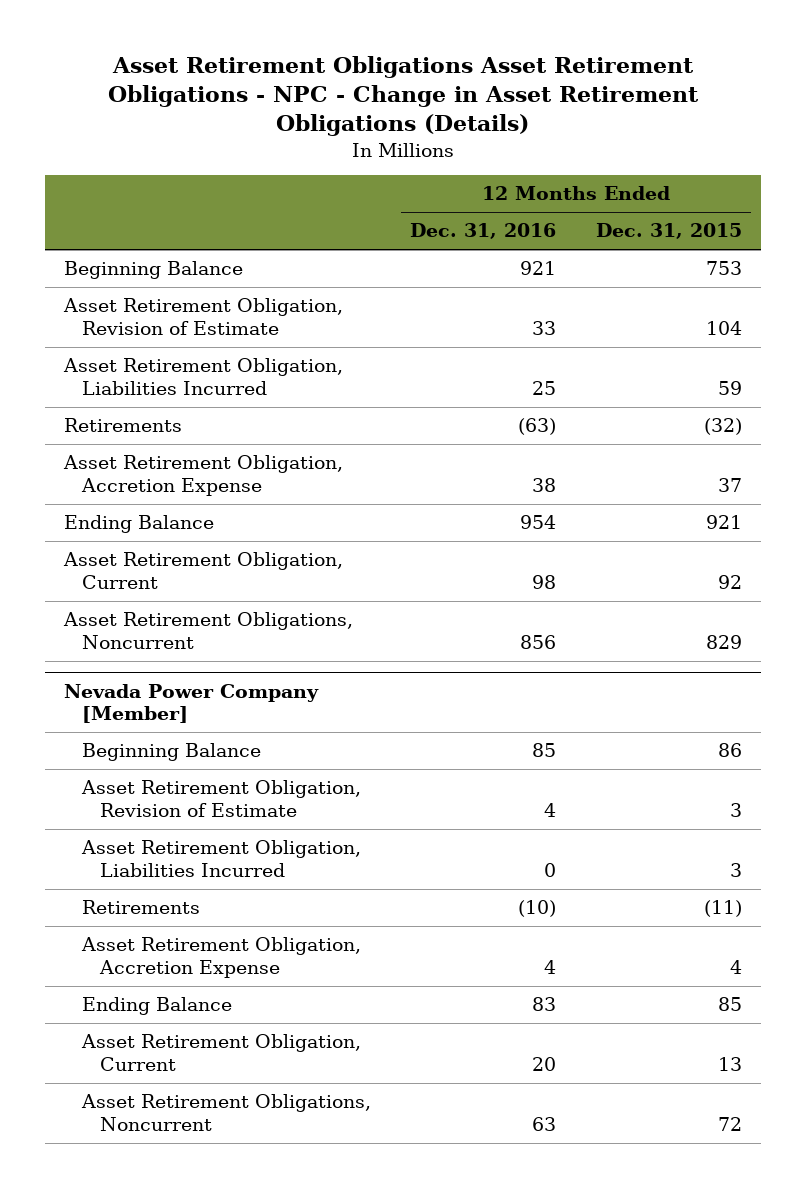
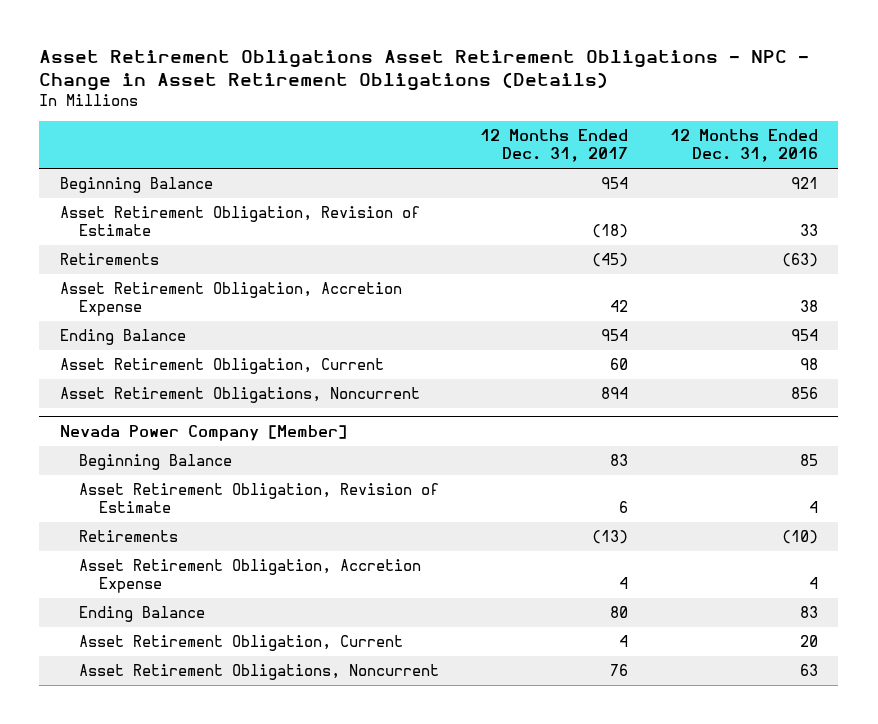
[595,223,742,240] Dec. 31, 2015 -> none
none -> [480,129,629,163] 12 Months Ended Dec. 31, 2017
[63,358,344,396] Asset Retirement Obligation, Liabilities Incurred -> none
[81,840,362,878] Asset Retirement Obligation, Liabilities Incurred -> none

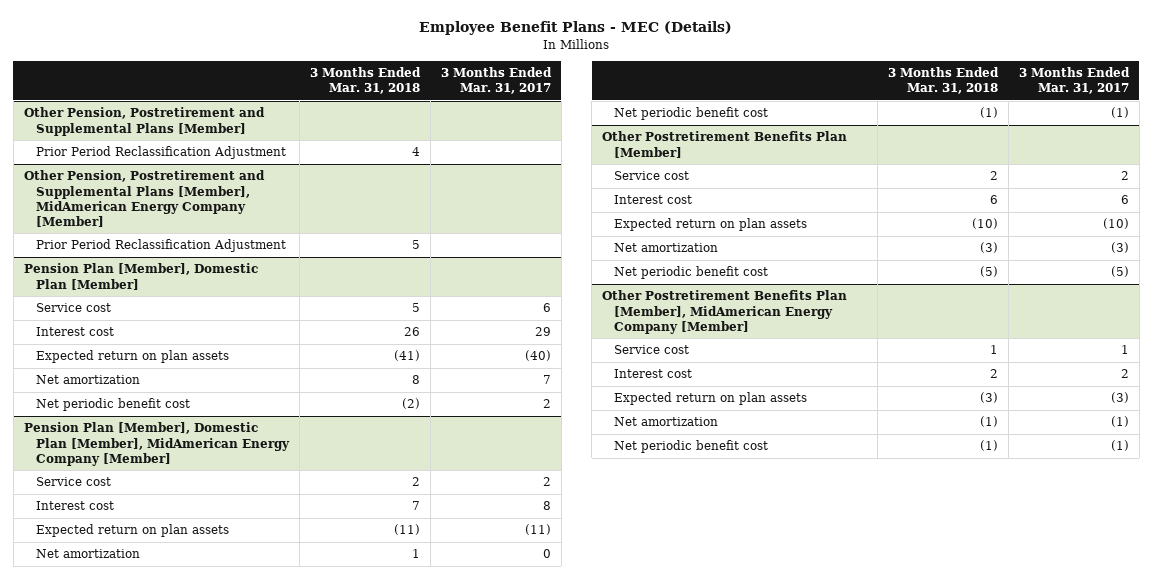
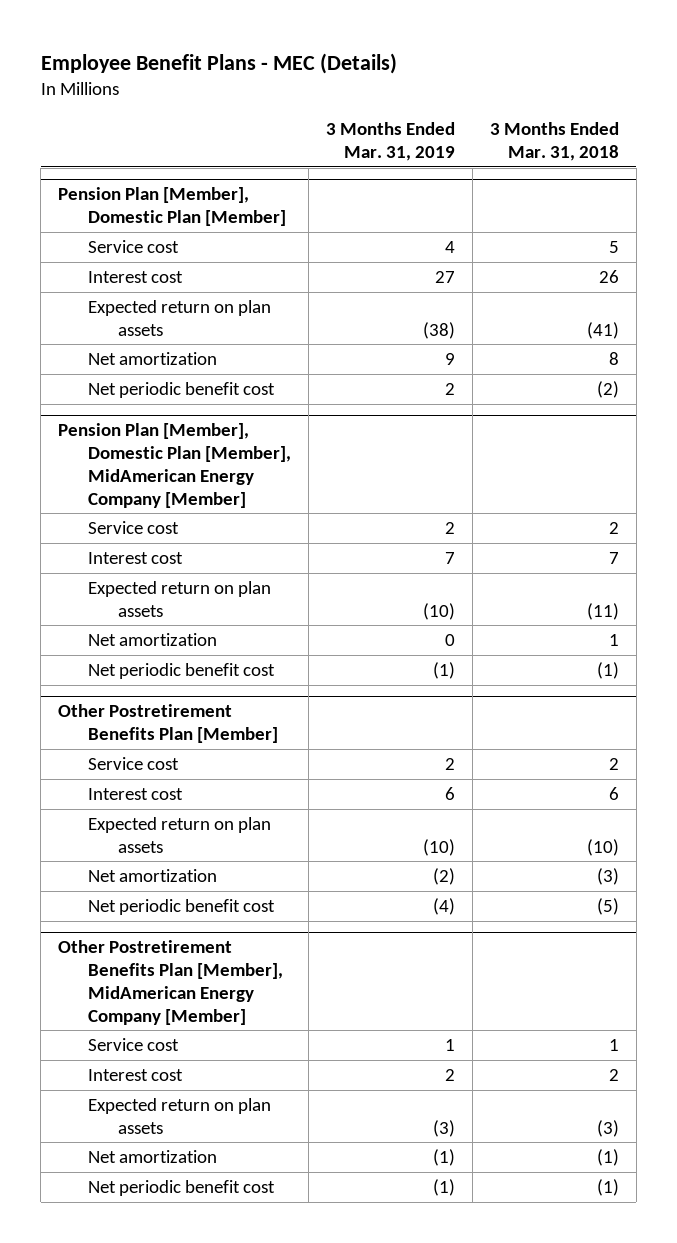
[440,67,552,95] 3 Months Ended Mar. 31, 2017 -> none
none -> [325,122,455,162] 3 Months Ended Mar. 31, 2019
[23,107,265,136] Other Pension, Postretirement and Supplemental Plans [Member] -> none
[36,146,287,160] Prior Period Reclassification Adjustment -> none
[23,170,265,228] Other Pension, Postretirement and Supplemental Plans [Member], MidAmerican Energy Company [Member] -> none
[36,239,287,253] Prior Period Reclassification Adjustment -> none

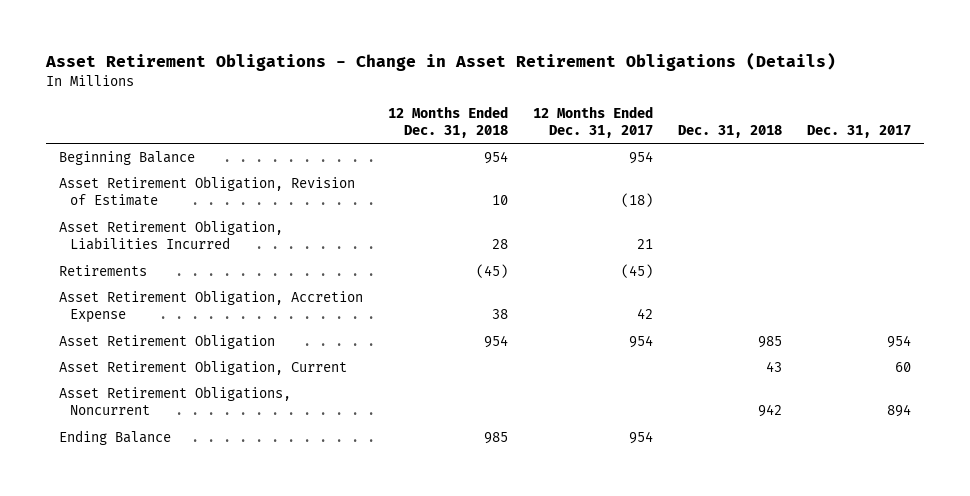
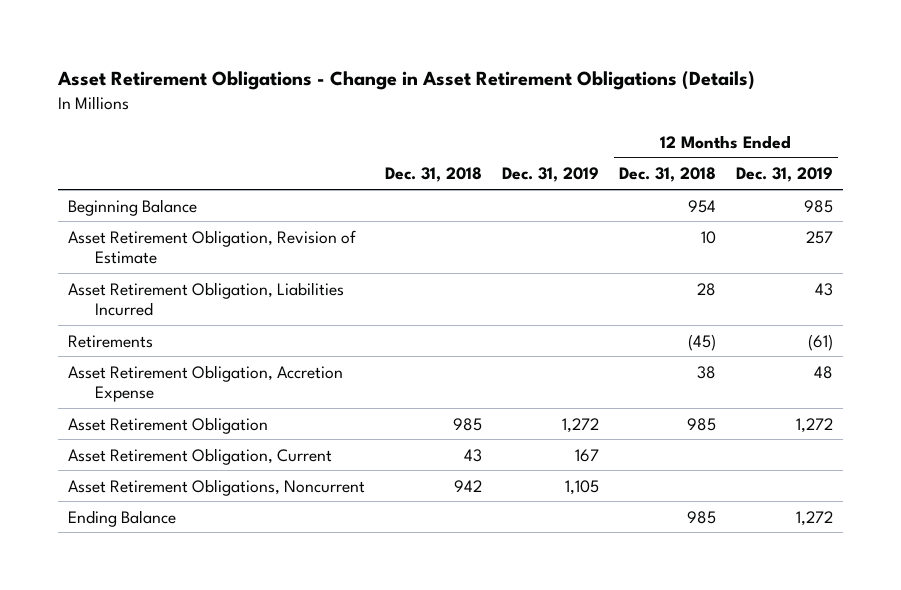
[533,105,654,138] 12 Months Ended Dec. 31, 2017 -> none
[807,124,912,138] Dec. 31, 2017 -> none
none -> [501,167,599,183] Dec. 31, 2019
none -> [736,167,834,183] Dec. 31, 2019
[483,335,508,349] 954 -> [686,417,716,431] 985

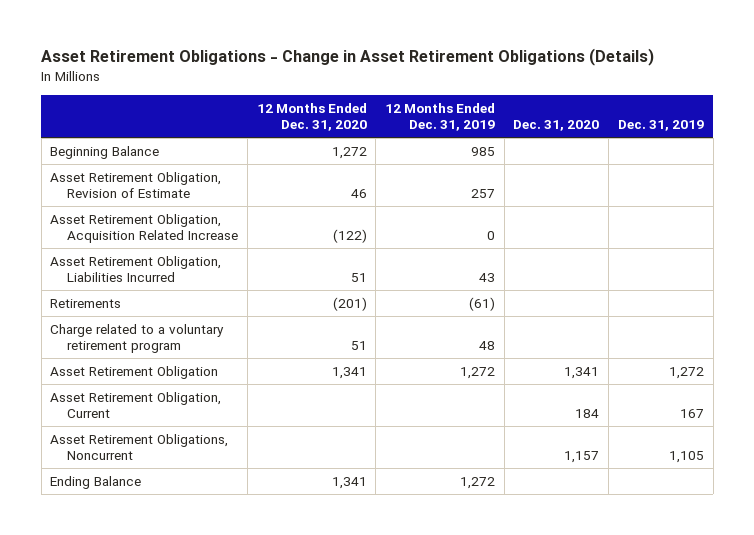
[384,167,482,183] Dec. 31, 2018 -> none
[618,167,716,183] Dec. 31, 2018 -> none
none -> [256,102,367,132] 12 Months Ended Dec. 31, 2020
none -> [513,120,600,132] Dec. 31, 2020
none -> [50,213,239,244] Asset Retirement Obligation, Acquisition Related Increase
[67,364,343,403] Asset Retirement Obligation, Accretion Expense -> [50,323,225,354] Charge related to a voluntary retirement program

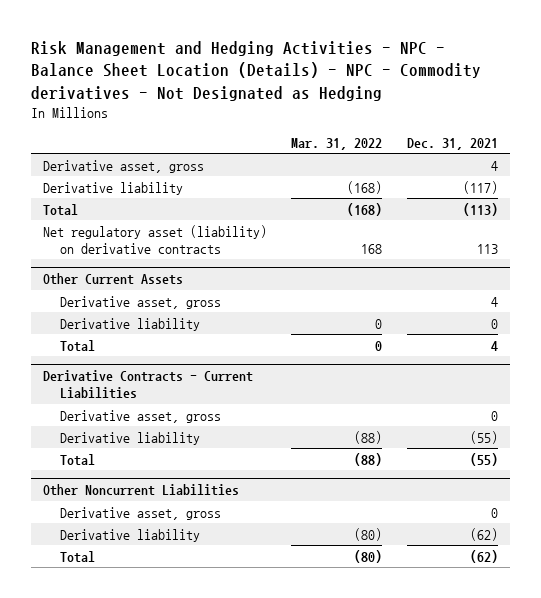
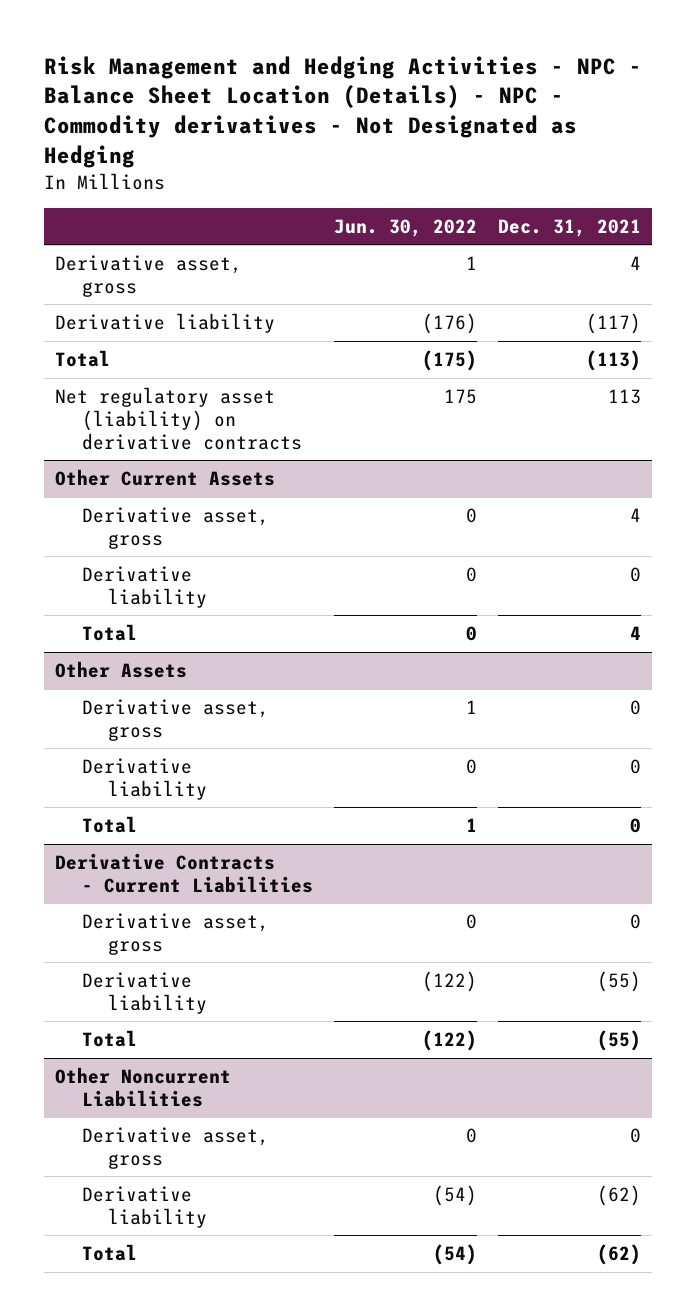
[291,137,383,150] Mar. 31, 2022 -> none
none -> [333,218,477,237] Jun. 30, 2022
none -> [54,660,187,678] Other Assets
none -> [81,698,269,741] Derivative asset, gross
none -> [81,757,208,800] Derivative liability
none -> [81,815,137,833] Total

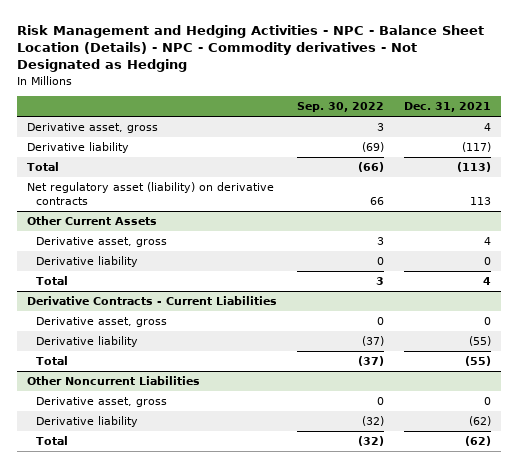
[333,218,477,237] Jun. 30, 2022 -> none
none -> [296,102,384,113] Sep. 30, 2022
[54,660,187,678] Other Assets -> none
[81,698,269,741] Derivative asset, gross -> none
[81,757,208,800] Derivative liability -> none
[81,815,137,833] Total -> none

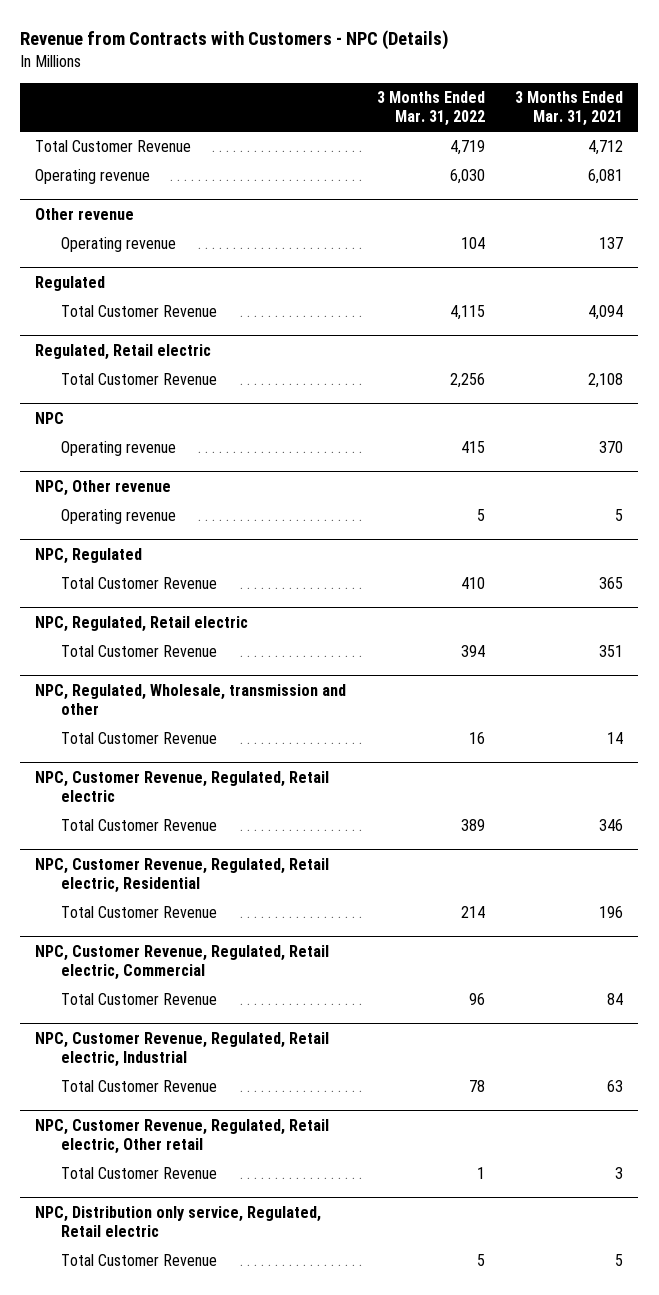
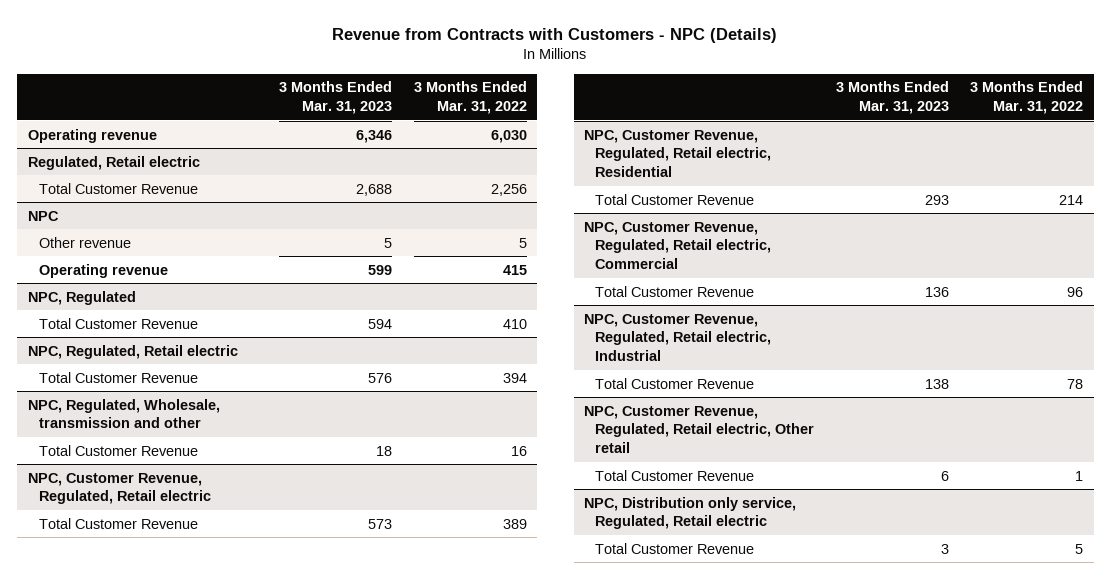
[515,91,624,127] 3 Months Ended Mar. 31, 2021 -> none
none -> [279,81,393,115] 3 Months Ended Mar. 31, 2023
[35,140,192,153] Total Customer Revenue -> none
[35,207,135,220] Other revenue -> none
[60,237,176,253] Operating revenue -> none
[35,275,106,291] Regulated -> none
[60,305,217,318] Total Customer Revenue -> none
none -> [38,236,131,248] Other revenue
[35,479,172,496] NPC, Other revenue -> none
[60,509,176,525] Operating revenue -> none

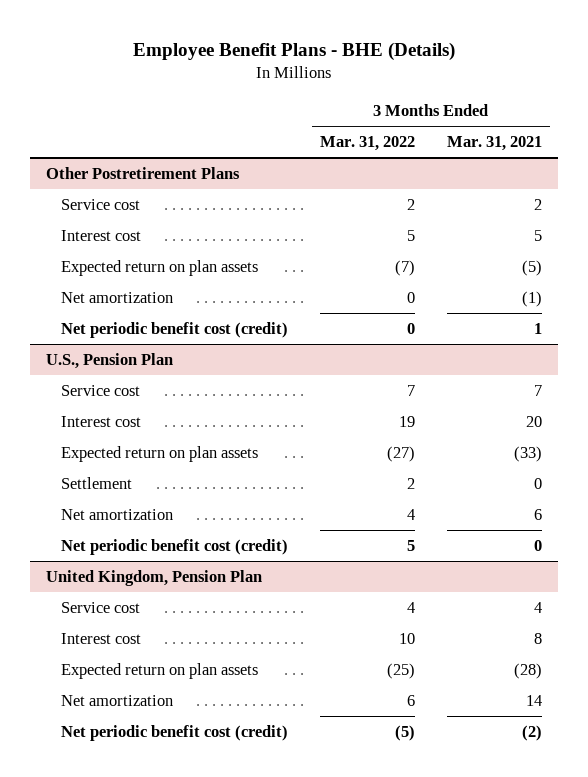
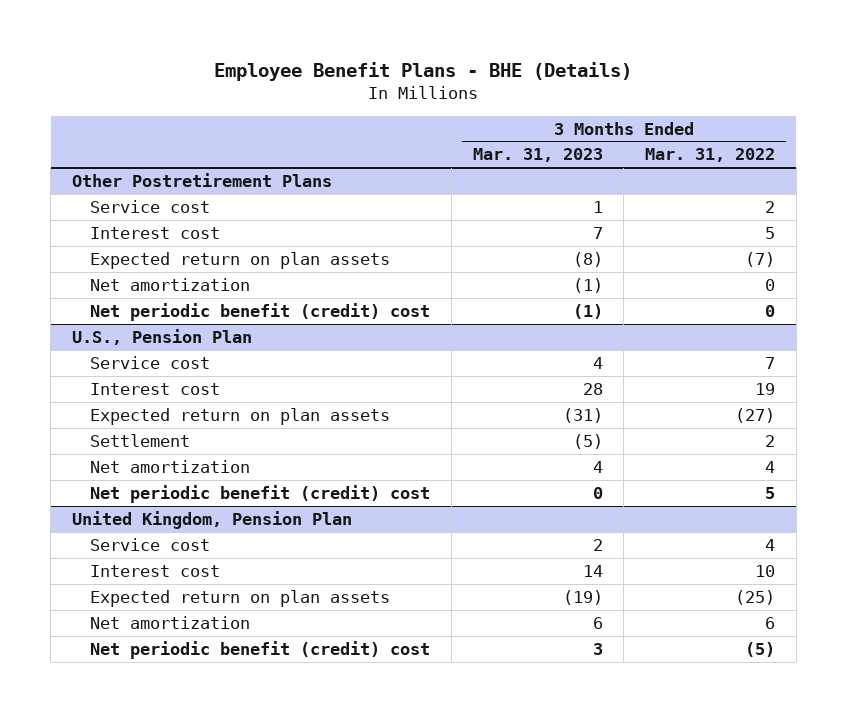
[447,136,543,152] Mar. 31, 2021 -> none
none -> [472,148,603,163] Mar. 31, 2023
[60,321,288,338] Net periodic benefit cost (credit) -> [90,302,431,321] Net periodic benefit (credit) cost
[60,538,288,555] Net periodic benefit cost (credit) -> [90,484,431,503] Net periodic benefit (credit) cost
[60,724,288,741] Net periodic benefit cost (credit) -> [90,640,431,659] Net periodic benefit (credit) cost

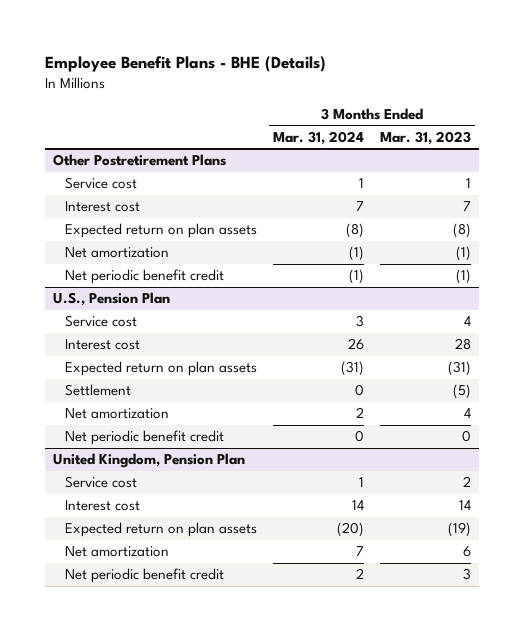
[645,148,776,163] Mar. 31, 2022 -> none
none -> [272,130,364,145] Mar. 31, 2024
[90,302,431,321] Net periodic benefit (credit) cost -> [64,269,224,285] Net periodic benefit credit
[90,484,431,503] Net periodic benefit (credit) cost -> [64,430,224,446] Net periodic benefit credit
[90,640,431,659] Net periodic benefit (credit) cost -> [64,568,224,584] Net periodic benefit credit

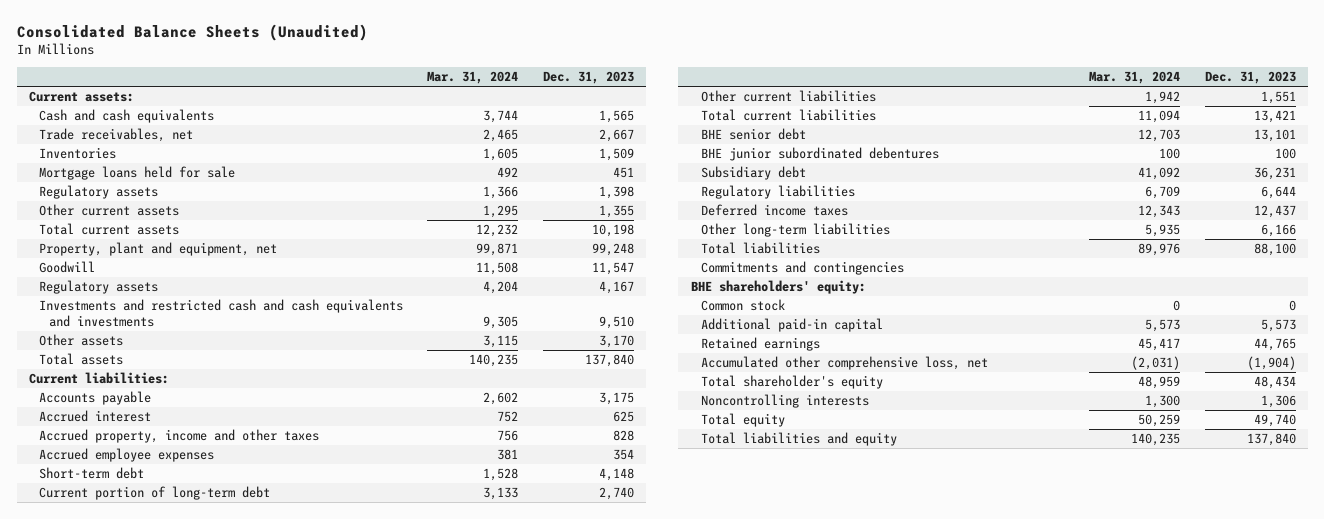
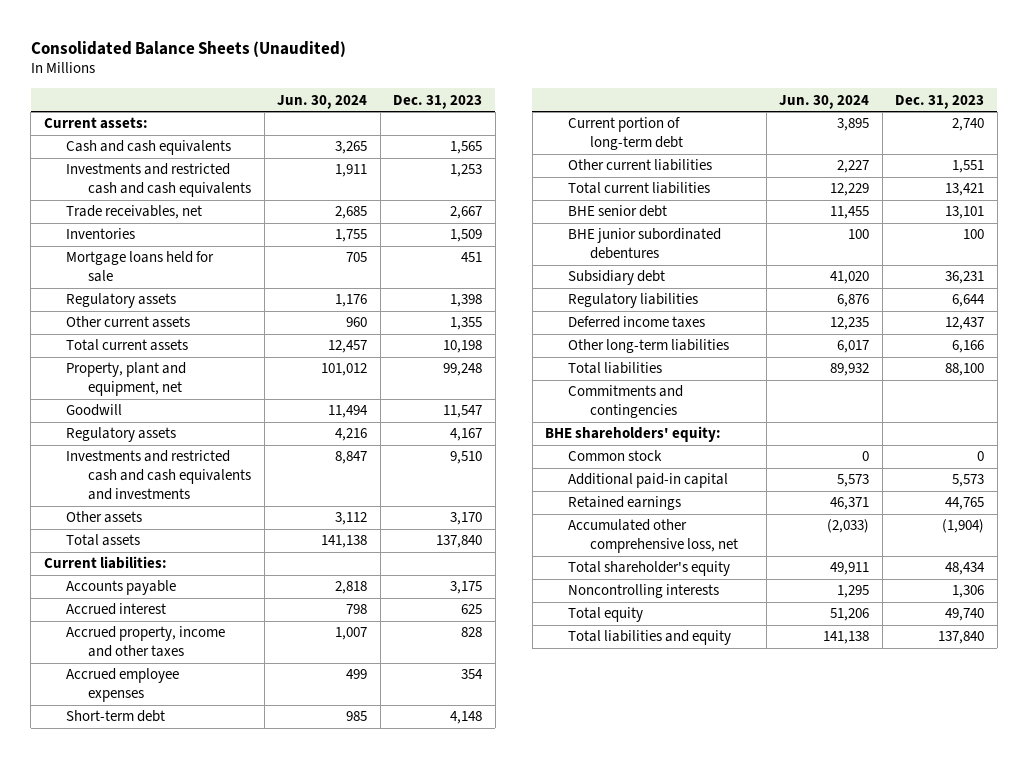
[427,71,519,85] Mar. 31, 2024 -> none
none -> [277,94,368,109] Jun. 30, 2024
none -> [65,163,252,198] Investments and restricted cash and cash equivalents

